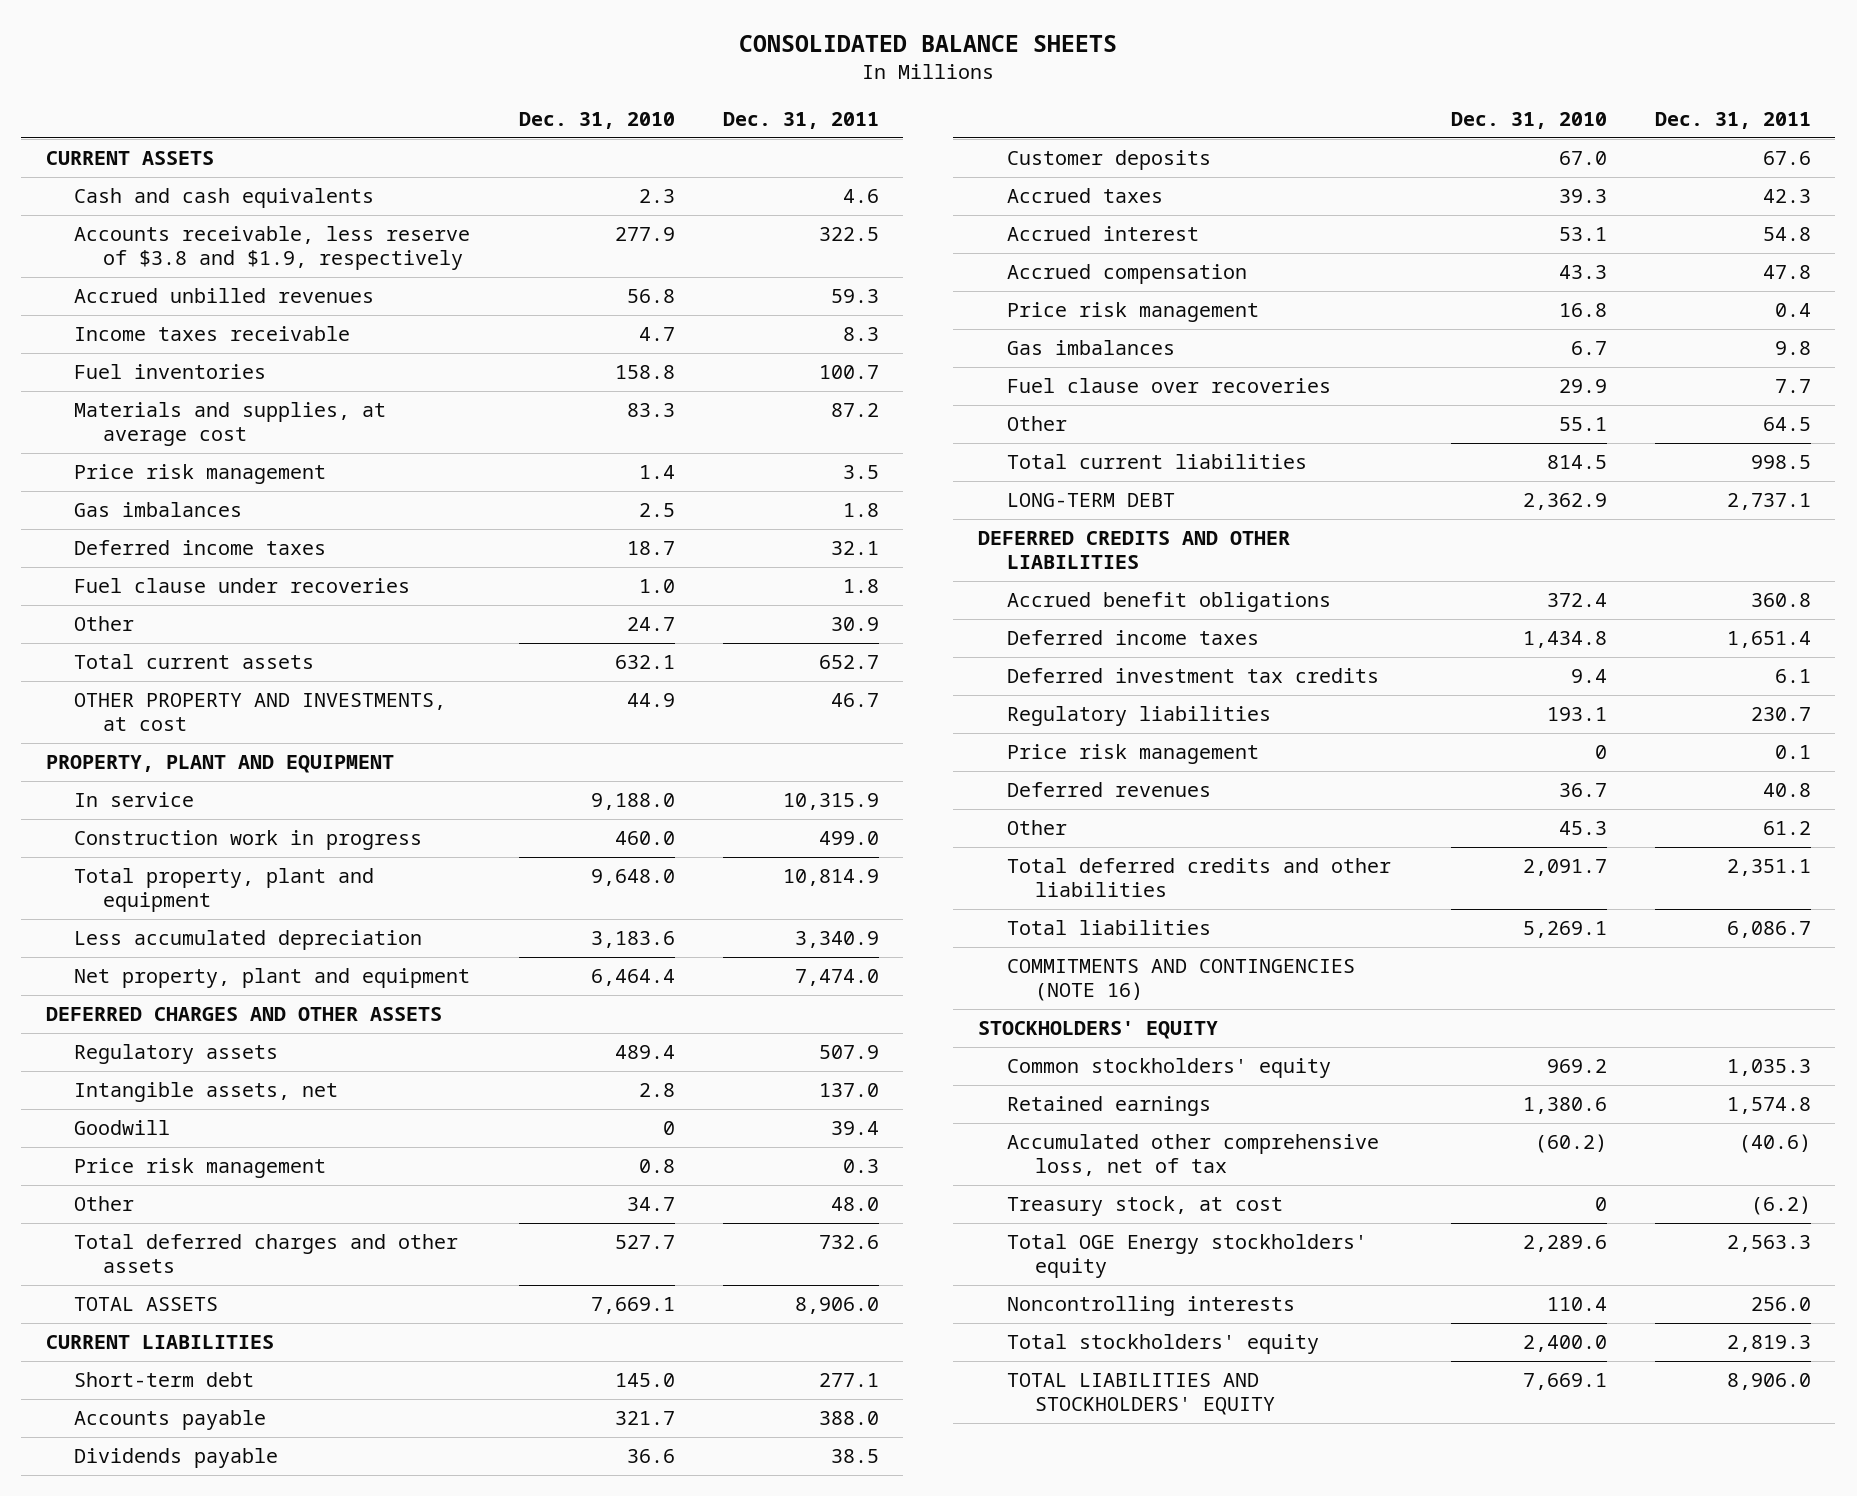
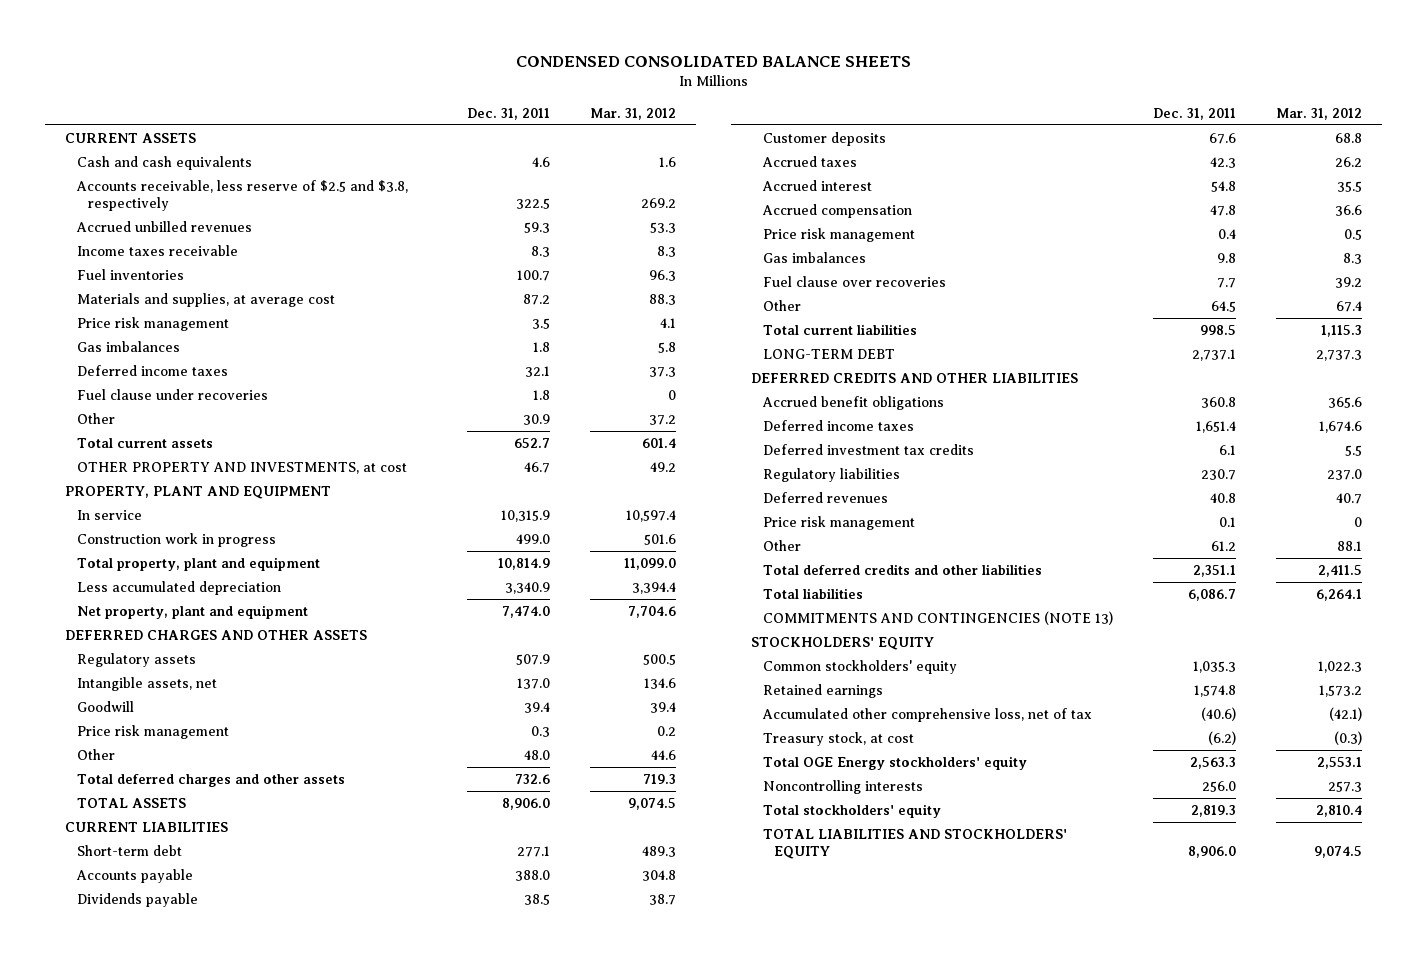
[739,35,1118,53] CONSOLIDATED BALANCE SHEETS -> [515,56,911,68] CONDENSED CONSOLIDATED BALANCE SHEETS
[518,111,675,129] Dec. 31, 2010 -> none
none -> [589,107,676,120] Mar. 31, 2012
[74,226,471,271] Accounts receivable, less reserve of $3.8 and $1.9, respectively -> [75,180,408,211] Accounts receivable, less reserve of $2.5 and $3.8, respectively
[1006,744,1259,765] Price risk management -> [762,516,915,531] Price risk management
[1006,959,1355,1002] COMMITMENTS AND CONTINGENCIES (NOTE 16) -> [762,611,1113,626] COMMITMENTS AND CONTINGENCIES (NOTE 13)

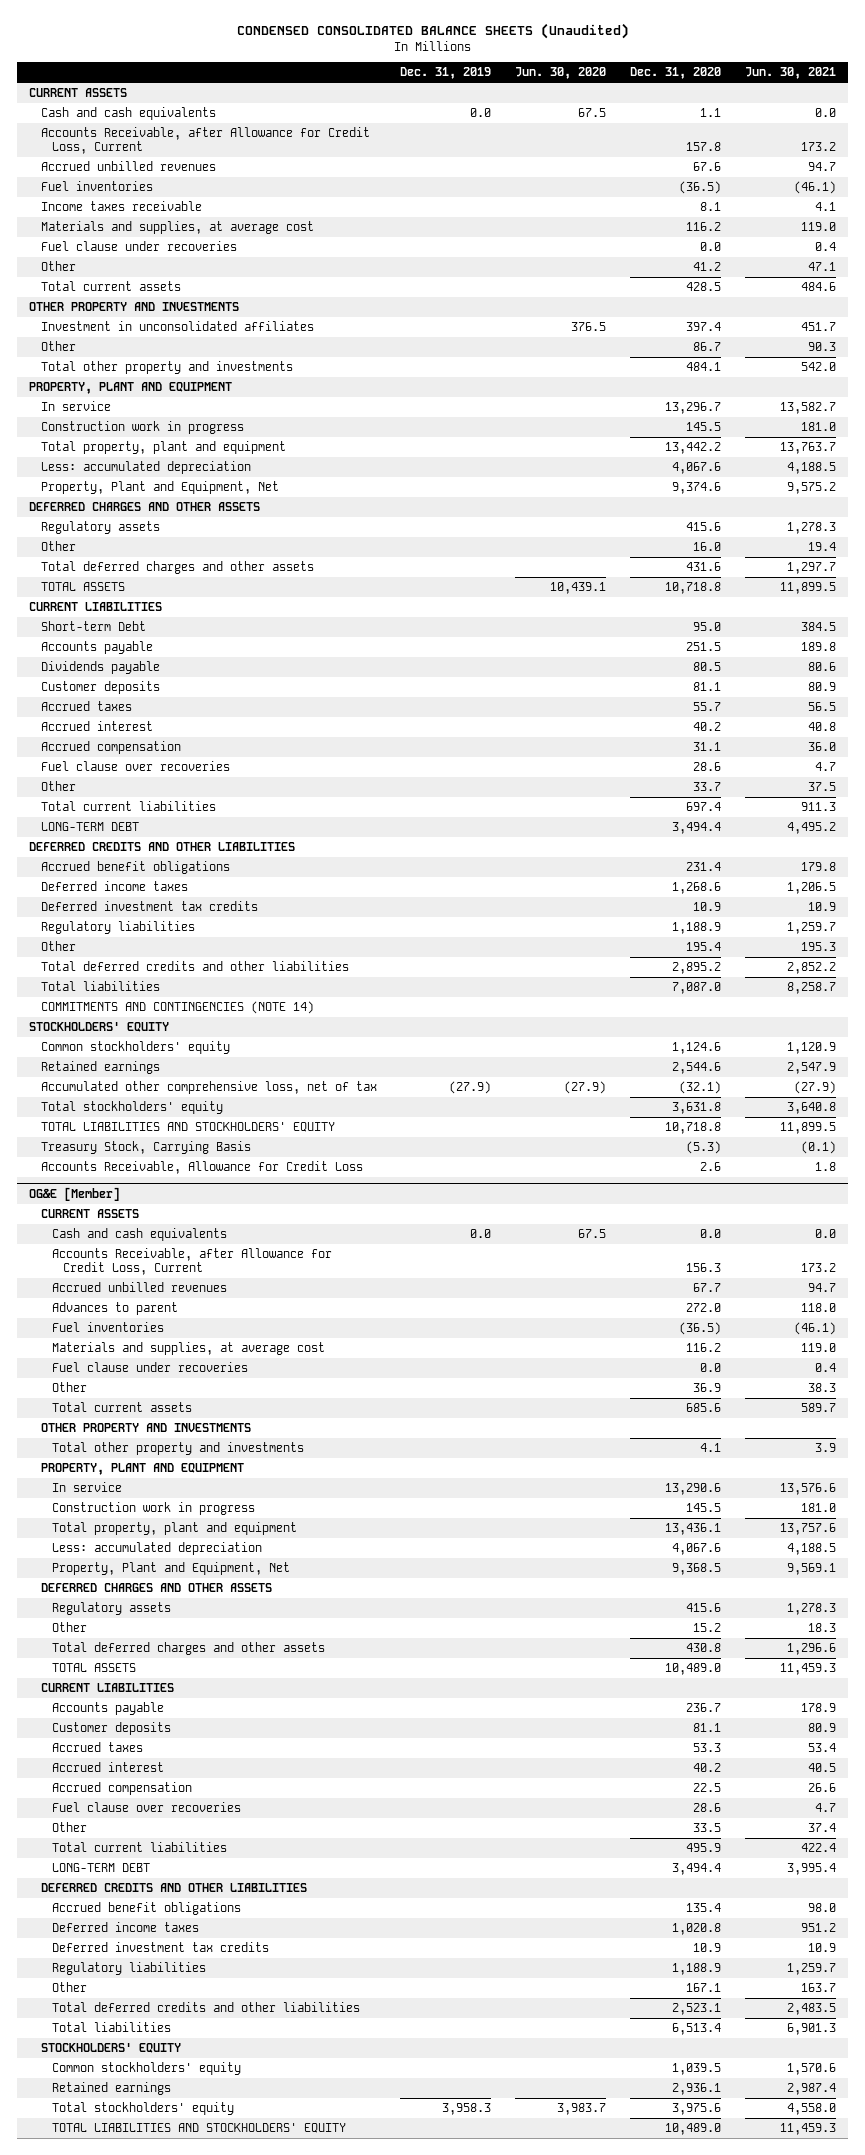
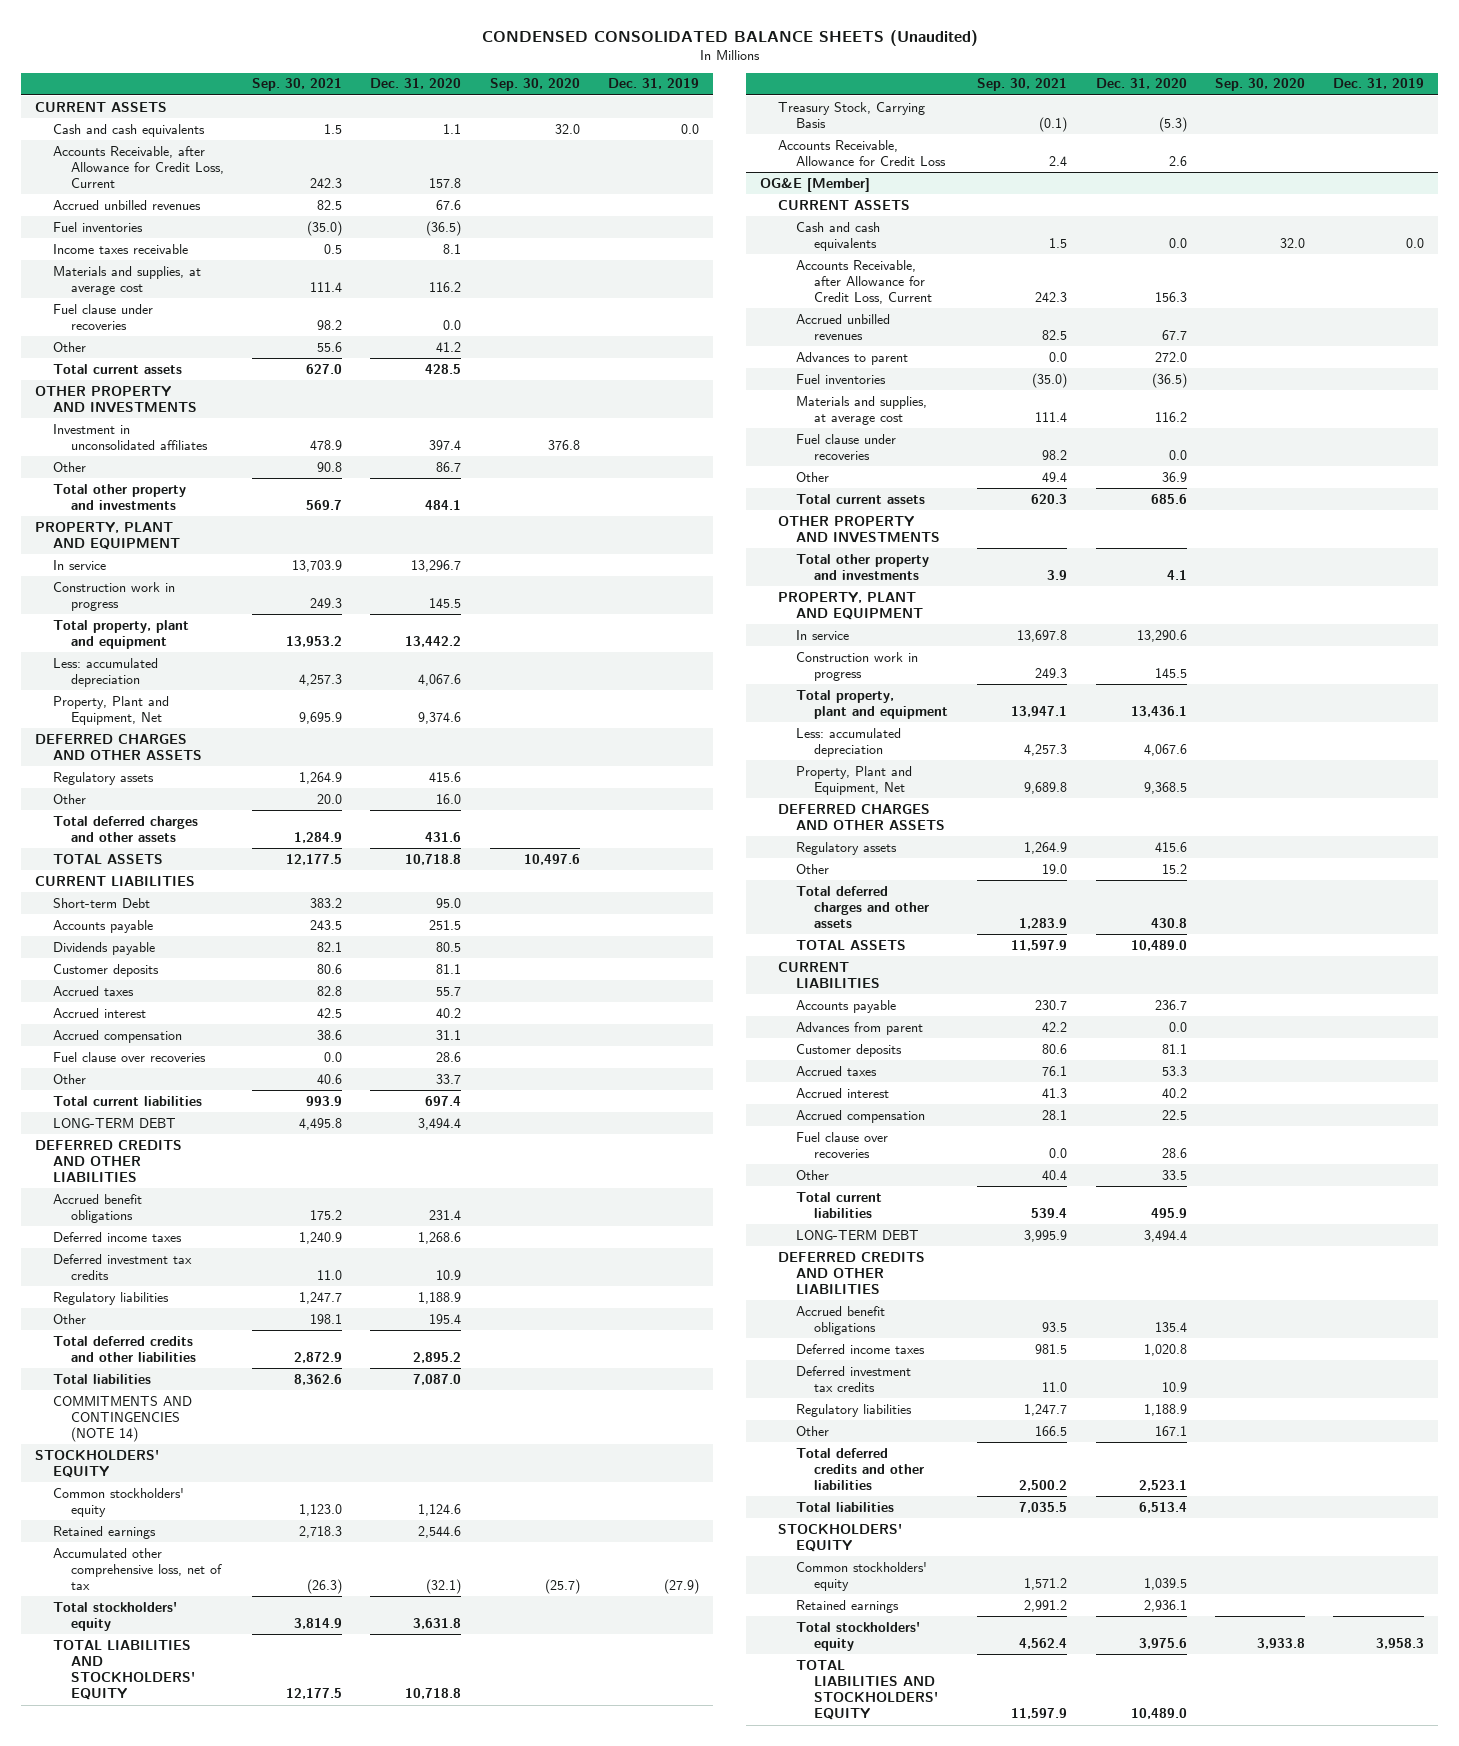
[515,67,607,80] Jun. 30, 2020 -> none
[745,67,837,80] Jun. 30, 2021 -> none
none -> [252,78,343,92] Sep. 30, 2021
none -> [489,78,580,92] Sep. 30, 2020
none -> [796,1021,924,1035] Advances from parent

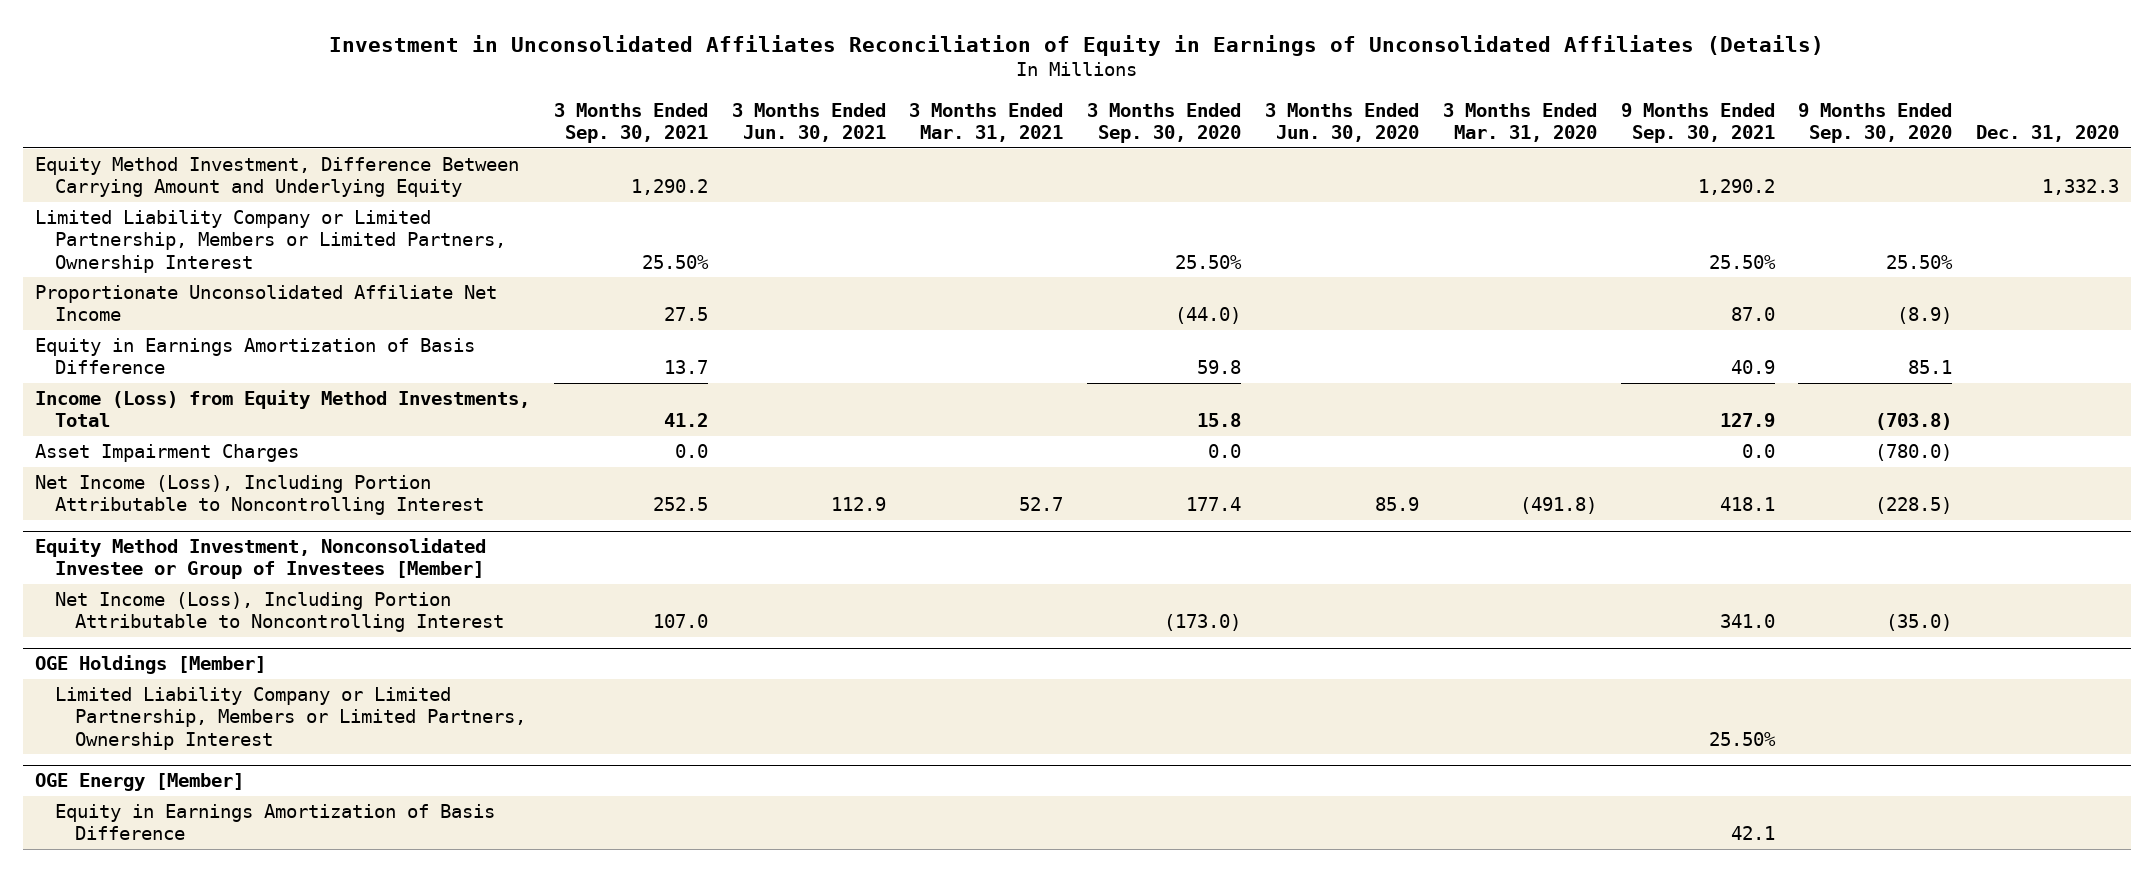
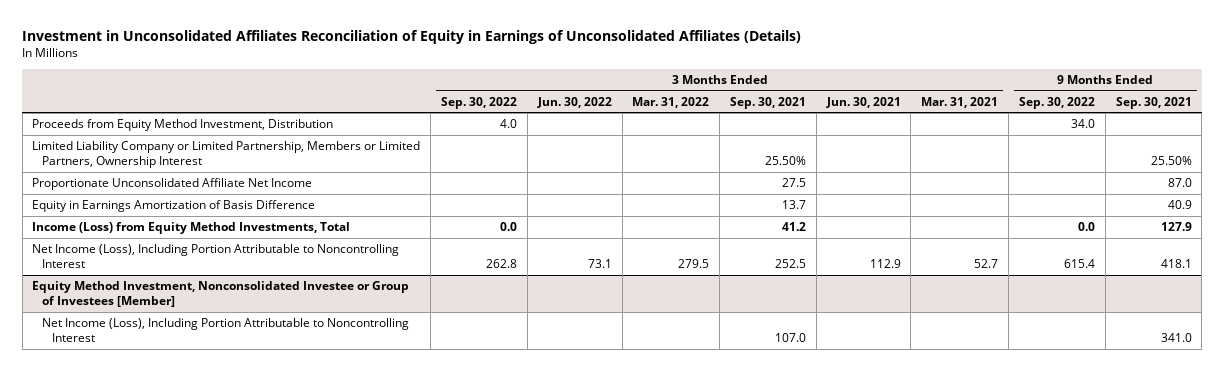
[1087,102,1242,144] 3 Months Ended Sep. 30, 2020 -> none
[1264,102,1419,143] 3 Months Ended Jun. 30, 2020 -> none
[1442,102,1597,143] 3 Months Ended Mar. 31, 2020 -> none
[1798,102,1953,144] 9 Months Ended Sep. 30, 2020 -> none
[1976,125,2120,143] Dec. 31, 2020 -> none
none -> [441,96,518,109] Sep. 30, 2022
none -> [536,96,612,108] Jun. 30, 2022
none -> [632,96,710,108] Mar. 31, 2022
none -> [1018,96,1095,109] Sep. 30, 2022
[34,157,519,198] Equity Method Investment, Difference Between Carrying Amount and Underlying Equity -> none
none -> [32,119,334,132] Proceeds from Equity Method Investment, Distribution
[34,444,299,463] Asset Impairment Charges -> none
[34,655,266,675] OGE Holdings [Member] -> none
[54,687,526,750] Limited Liability Company or Limited Partnership, Members or Limited Partners, Ownership Interest -> none
[34,773,244,792] OGE Energy [Member] -> none
[54,804,495,841] Equity in Earnings Amortization of Basis Difference -> none

